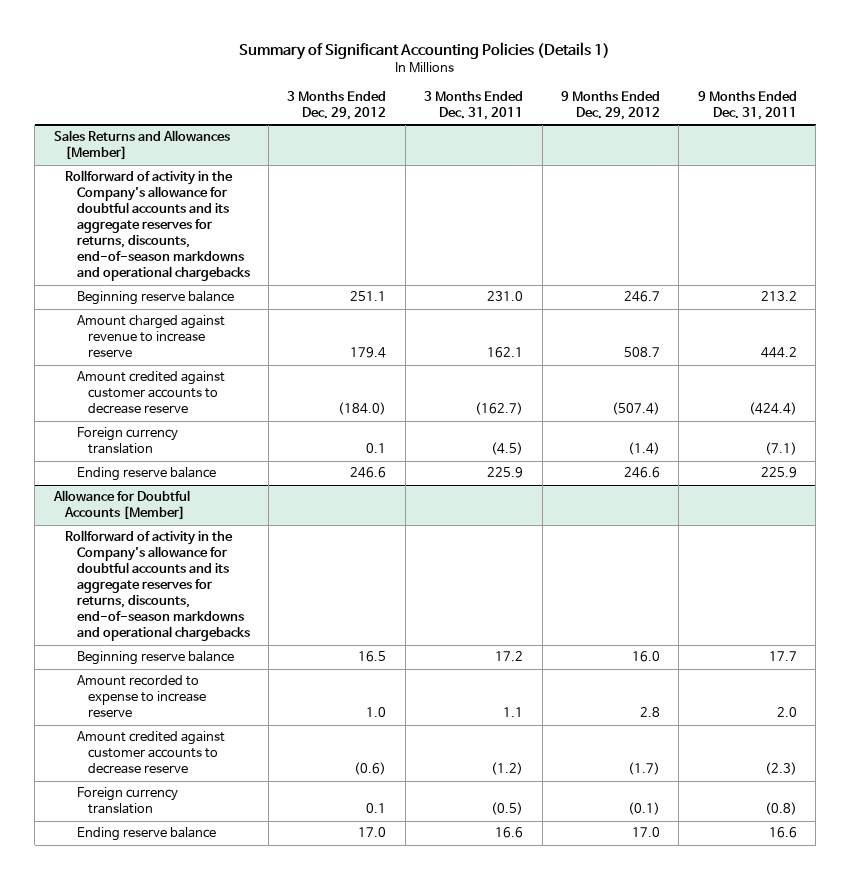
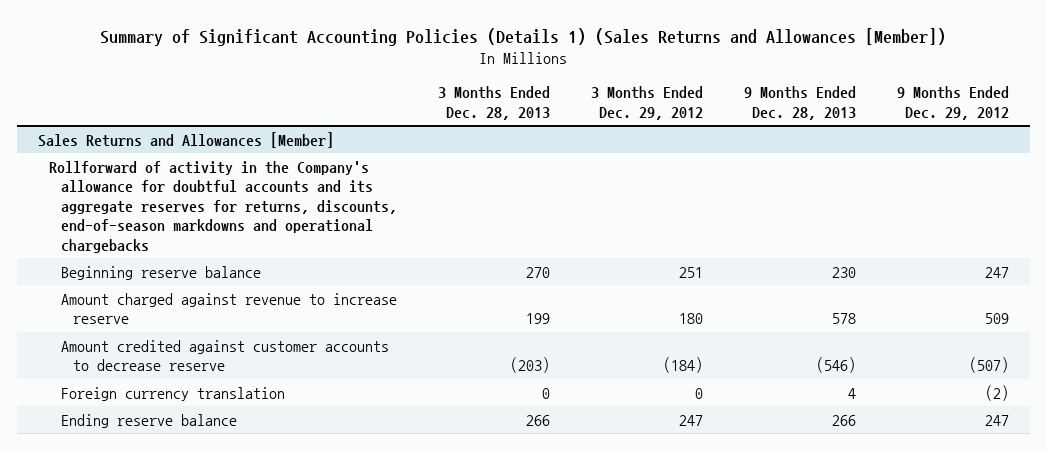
[239,41,611,60] Summary of Significant Accounting Policies (Details 1) -> [100,27,947,46] Summary of Significant Accounting Policies (Details 1) (Sales Returns and Allowances [Member])
[424,91,524,121] 3 Months Ended Dec. 31, 2011 -> none
[697,91,797,121] 9 Months Ended Dec. 31, 2011 -> none
none -> [438,86,551,120] 3 Months Ended Dec. 28, 2013
none -> [744,86,857,120] 9 Months Ended Dec. 28, 2013
[52,490,190,521] Allowance for Doubtful Accounts [Member] -> none
[65,530,250,642] Rollforward of activity in the Company's allowance for doubtful accounts and its aggregate reserves for returns, discounts, end-of-season markdowns and operational chargebacks -> none
[76,651,234,666] Beginning reserve balance -> none
[76,675,206,718] Amount recorded to expense to increase reserve -> none
[76,731,225,775] Amount credited against customer accounts to decrease reserve -> none
[76,787,178,815] Foreign currency translation -> none
[76,827,216,842] Ending reserve balance -> none
[350,291,387,302] 251.1 -> [679,266,704,278] 251
[624,291,661,303] 246.7 -> [985,266,1010,278] 247
[350,347,387,359] 179.4 -> [679,313,704,325] 180
[624,347,661,358] 508.7 -> [985,313,1010,325] 509
[338,402,387,416] (184.0) -> [663,357,704,374] (184)
[612,402,661,416] (507.4) -> [969,357,1010,374] (507)
[366,443,387,454] 0.1 -> [695,387,704,399] 0
[628,442,661,456] (1.4) -> [985,384,1010,401] (2)
[350,467,387,479] 246.6 -> [679,414,704,426] 247
[624,467,661,479] 246.6 -> [985,414,1010,426] 247

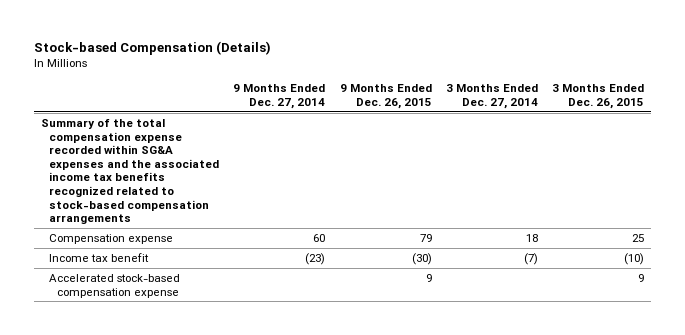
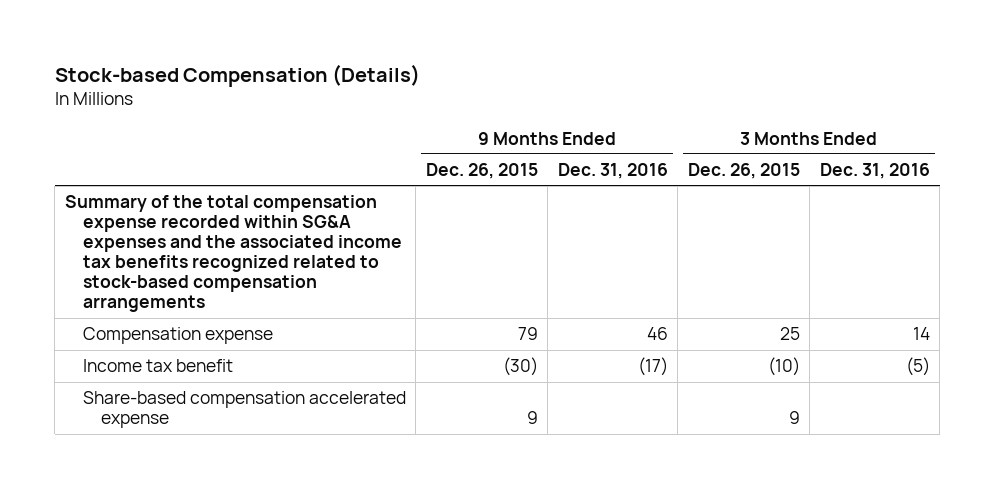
[233,84,326,110] 9 Months Ended Dec. 27, 2014 -> none
[445,84,538,110] 3 Months Ended Dec. 27, 2014 -> none
none -> [557,163,668,180] Dec. 31, 2016
none -> [819,163,930,180] Dec. 31, 2016
[49,273,181,298] Accelerated stock-based compensation expense -> [83,391,407,429] Share-based compensation accelerated expense

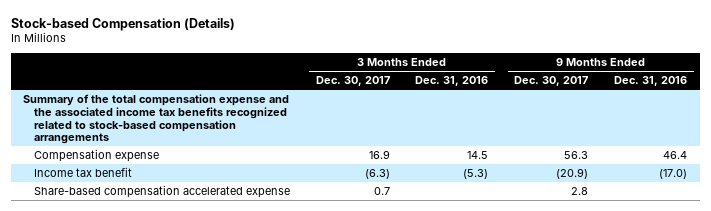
[425,163,538,180] Dec. 26, 2015 -> none
[687,163,800,180] Dec. 26, 2015 -> none
none -> [315,76,390,87] Dec. 30, 2017
none -> [514,76,589,87] Dec. 30, 2017
[64,195,403,313] Summary of the total compensation expense recorded within SG&A expenses and the associated income tax benefits recognized related to stock-based compensation arrangements -> [23,94,290,145] Summary of the total compensation expense and the associated income tax benefits recognized related to stock-based compensation arrangements
[646,327,668,341] 46 -> [663,151,688,160] 46.4
[912,327,930,341] 14 -> [467,151,489,160] 14.5
[637,357,668,377] (17) -> [659,169,688,180] (17.0)
[905,357,930,377] (5) -> [463,169,489,180] (5.3)

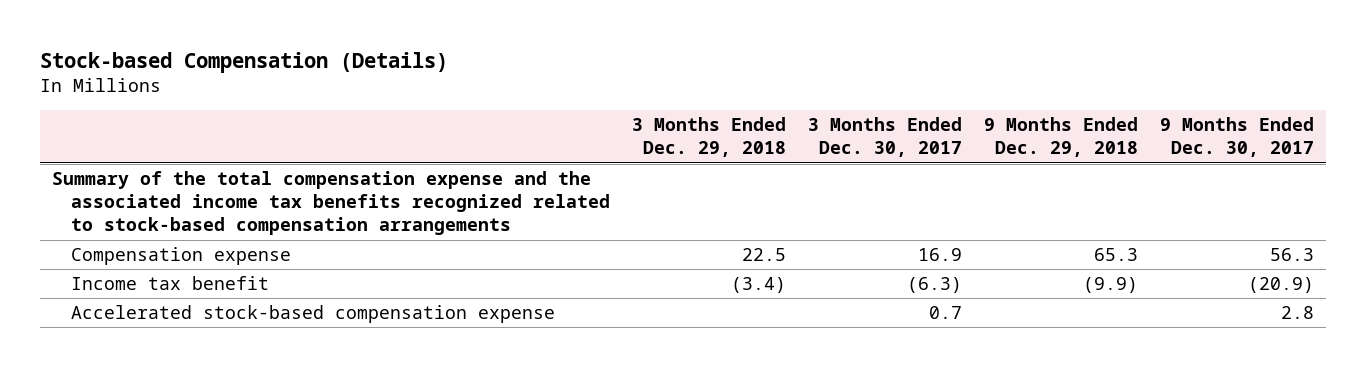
[415,76,489,87] Dec. 31, 2016 -> none
[614,76,688,87] Dec. 31, 2016 -> none
none -> [631,117,786,158] 3 Months Ended Dec. 29, 2018
none -> [984,117,1139,158] 9 Months Ended Dec. 29, 2018
[33,185,290,199] Share-based compensation accelerated expense -> [70,305,555,324] Accelerated stock-based compensation expense

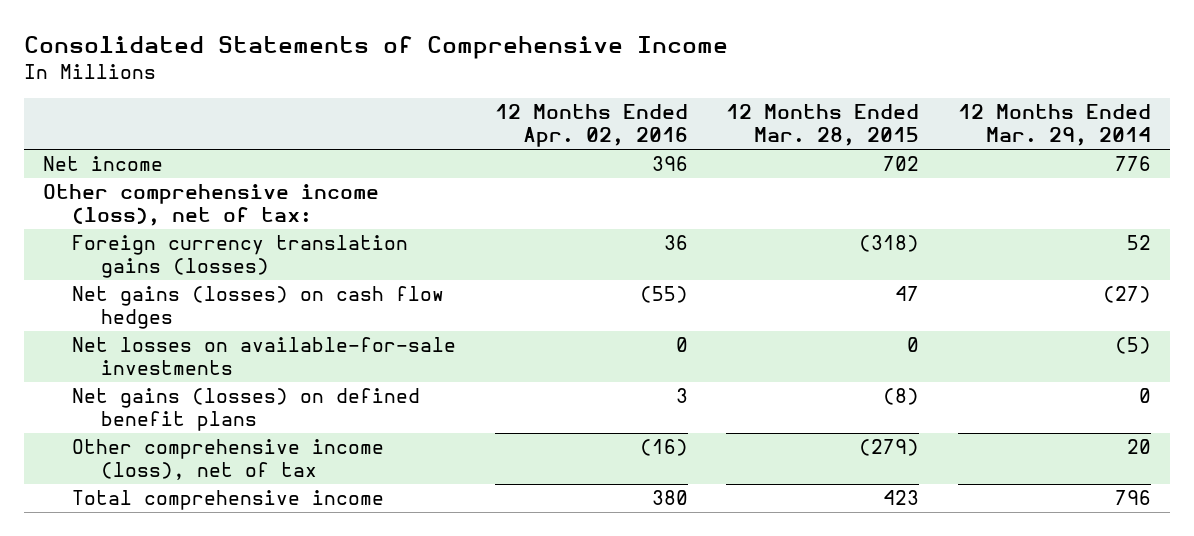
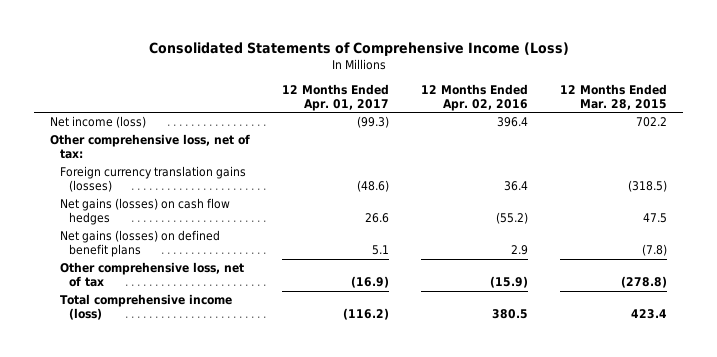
[24,36,729,60] Consolidated Statements of Comprehensive Income -> [148,41,569,56] Consolidated Statements of Comprehensive Income (Loss)
[957,104,1151,147] 12 Months Ended Mar. 29, 2014 -> none
none -> [282,83,390,111] 12 Months Ended Apr. 01, 2017
[72,337,457,376] Net losses on available-for-sale investments -> none
[43,156,164,172] Net income -> [50,116,147,129] Net income (loss)
[651,156,688,172] 396 -> [497,117,529,128] 396.4
[883,156,920,172] 702 -> [636,117,668,128] 702.2
[43,184,380,227] Other comprehensive income (loss), net of tax: -> [50,134,251,160] Other comprehensive loss, net of tax:
[663,235,688,251] 36 -> [504,181,529,192] 36.4
[859,235,920,253] (318) -> [628,180,668,193] (318.5)
[639,286,688,304] (55) -> [496,212,529,225] (55.2)
[895,286,920,302] 47 -> [643,213,668,224] 47.5
[675,388,688,404] 3 -> [511,245,529,256] 2.9
[883,388,920,406] (8) -> [642,244,668,257] (7.8)
[72,439,385,481] Other comprehensive income (loss), net of tax -> [59,262,244,288] Other comprehensive loss, net of tax
[639,439,688,457] (16) -> [490,276,529,289] (15.9)
[859,439,920,457] (279) -> [621,276,668,289] (278.8)
[72,490,385,511] Total comprehensive income -> [59,294,232,321] Total comprehensive income (loss)
[651,490,688,506] 380 -> [492,309,529,320] 380.5
[883,490,920,506] 423 -> [631,309,668,320] 423.4

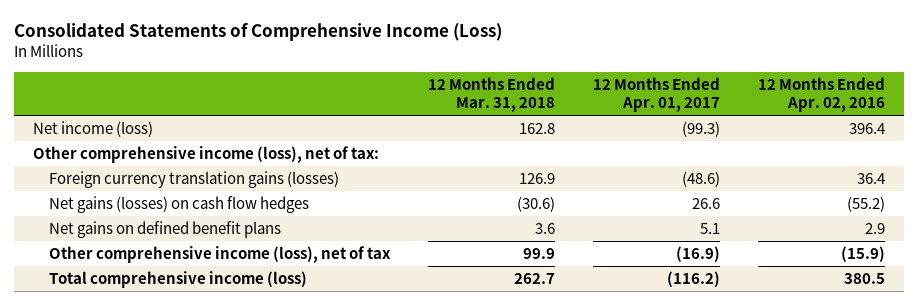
[560,83,668,110] 12 Months Ended Mar. 28, 2015 -> none
none -> [427,76,555,113] 12 Months Ended Mar. 31, 2018
[50,134,251,160] Other comprehensive loss, net of tax: -> [33,146,380,164] Other comprehensive income (loss), net of tax:
[59,230,220,258] Net gains (losses) on defined benefit plans -> [48,221,281,239] Net gains on defined benefit plans
[59,262,244,288] Other comprehensive loss, net of tax -> [48,246,391,264] Other comprehensive income (loss), net of tax

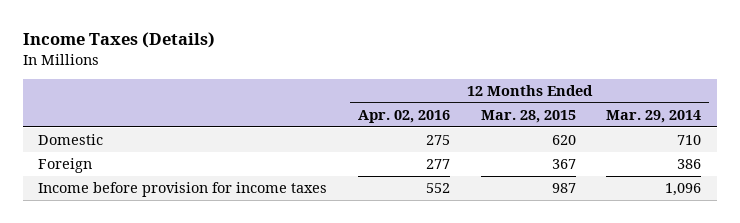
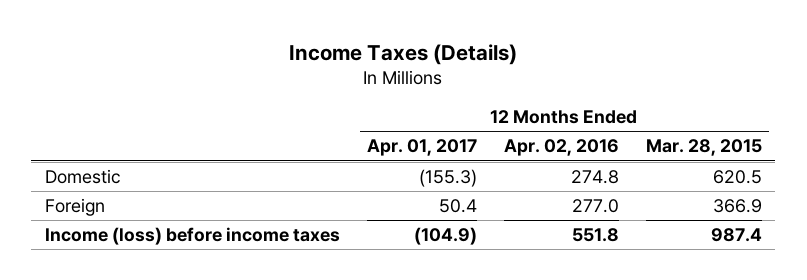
[606,109,702,123] Mar. 29, 2014 -> none
none -> [366,139,477,157] Apr. 01, 2017
[426,135,451,146] 275 -> [570,170,619,185] 274.8
[551,135,576,146] 620 -> [712,170,762,185] 620.5
[426,159,451,170] 277 -> [571,199,619,214] 277.0
[551,159,576,170] 367 -> [712,199,762,214] 366.9
[38,182,328,198] Income before provision for income taxes -> [44,227,340,246] Income (loss) before income taxes
[426,183,451,194] 552 -> [571,228,619,243] 551.8
[551,183,576,194] 987 -> [710,228,762,243] 987.4

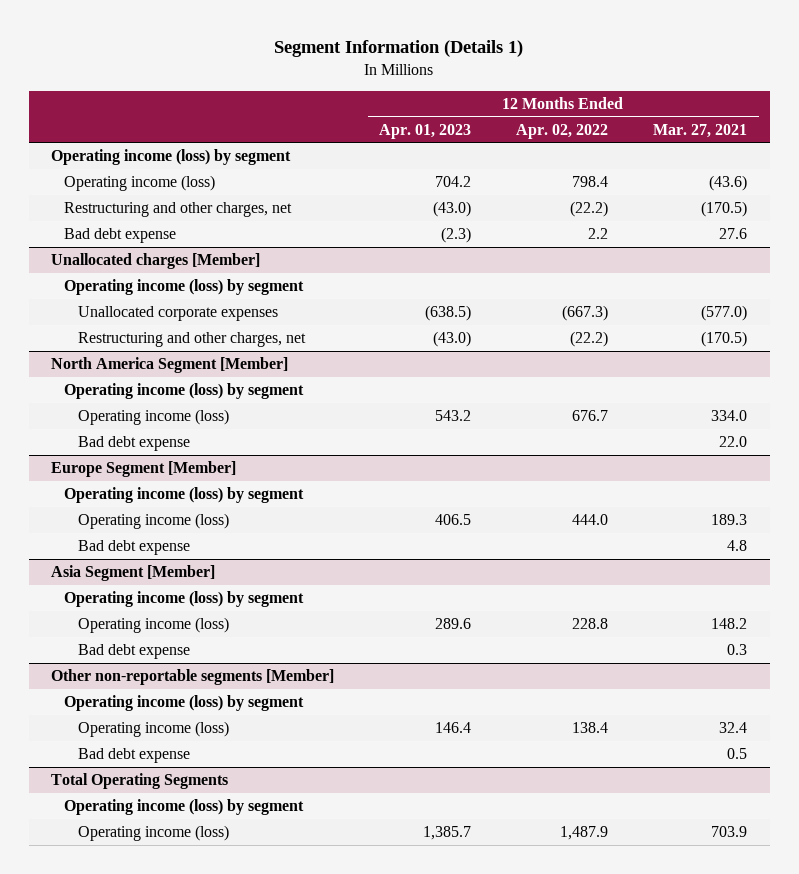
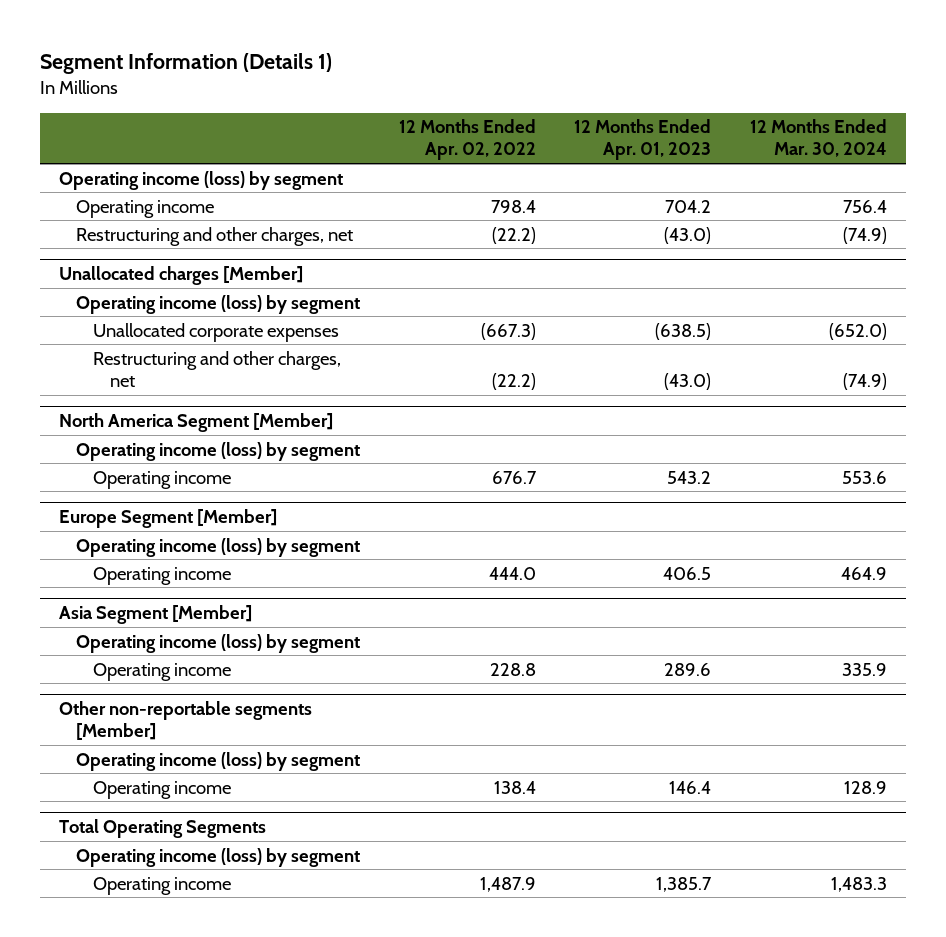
[653,123,748,138] Mar. 27, 2021 -> none
none -> [749,119,887,158] 12 Months Ended Mar. 30, 2024
[64,175,216,192] Operating income (loss) -> [76,199,215,218] Operating income
[64,228,177,244] Bad debt expense -> none
[77,436,190,452] Bad debt expense -> none
[77,409,229,426] Operating income (loss) -> [93,470,232,489] Operating income
[77,540,190,556] Bad debt expense -> none
[77,513,229,530] Operating income (loss) -> [93,566,232,585] Operating income
[77,644,190,660] Bad debt expense -> none
[77,617,229,634] Operating income (loss) -> [93,662,232,681] Operating income
[77,748,190,764] Bad debt expense -> none
[77,721,229,738] Operating income (loss) -> [93,780,232,799] Operating income
[77,825,229,842] Operating income (loss) -> [93,876,232,895] Operating income

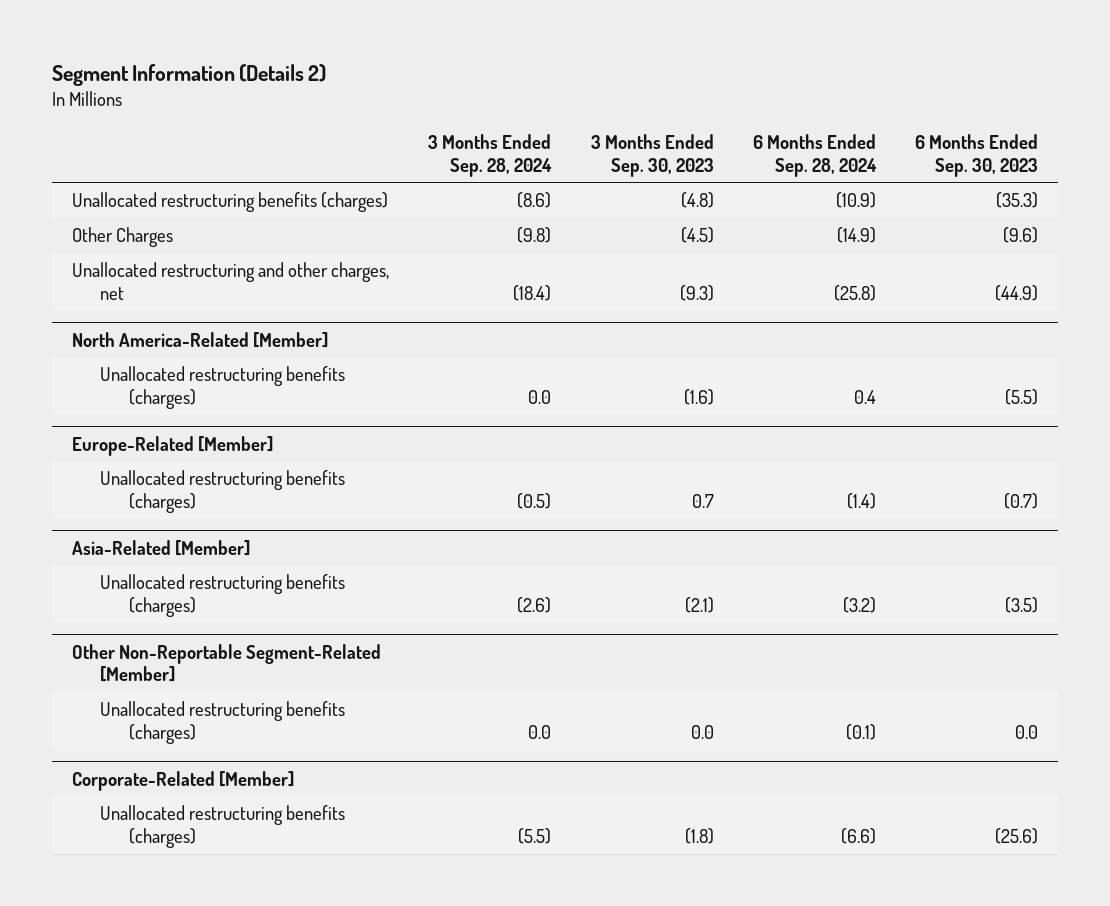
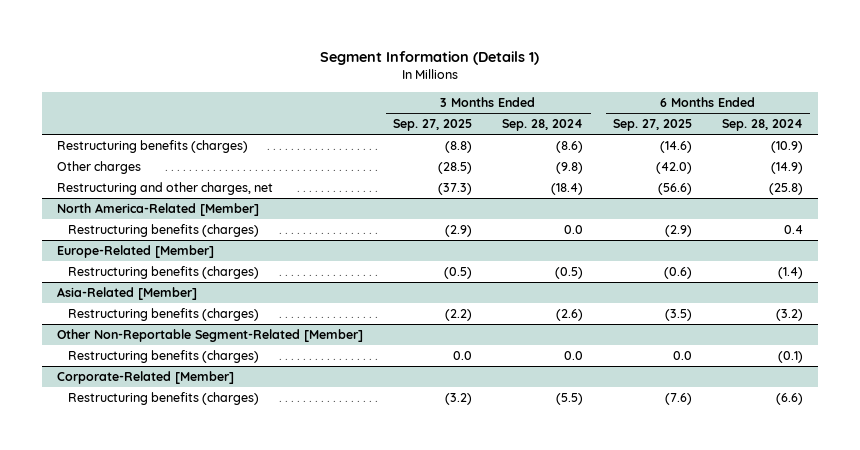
[52,64,327,87] Segment Information (Details 2) -> [320,51,540,66] Segment Information (Details 1)
[590,134,714,177] 3 Months Ended Sep. 30, 2023 -> none
[914,134,1038,177] 6 Months Ended Sep. 30, 2023 -> none
none -> [393,119,473,132] Sep. 27, 2025
none -> [613,119,693,132] Sep. 27, 2025
[72,192,389,213] Unallocated restructuring benefits (charges) -> [57,140,249,154] Restructuring benefits (charges)
[72,227,174,248] Other Charges -> [57,161,142,175] Other charges
[72,262,390,300] Unallocated restructuring and other charges, net -> [57,182,274,196] Restructuring and other charges, net
[100,366,346,409] Unallocated restructuring benefits (charges) -> [67,224,259,238] Restructuring benefits (charges)
[100,470,346,513] Unallocated restructuring benefits (charges) -> [67,266,259,280] Restructuring benefits (charges)
[100,574,346,617] Unallocated restructuring benefits (charges) -> [67,308,259,322] Restructuring benefits (charges)
[100,701,346,744] Unallocated restructuring benefits (charges) -> [67,350,259,364] Restructuring benefits (charges)
[100,805,346,848] Unallocated restructuring benefits (charges) -> [67,392,259,406] Restructuring benefits (charges)

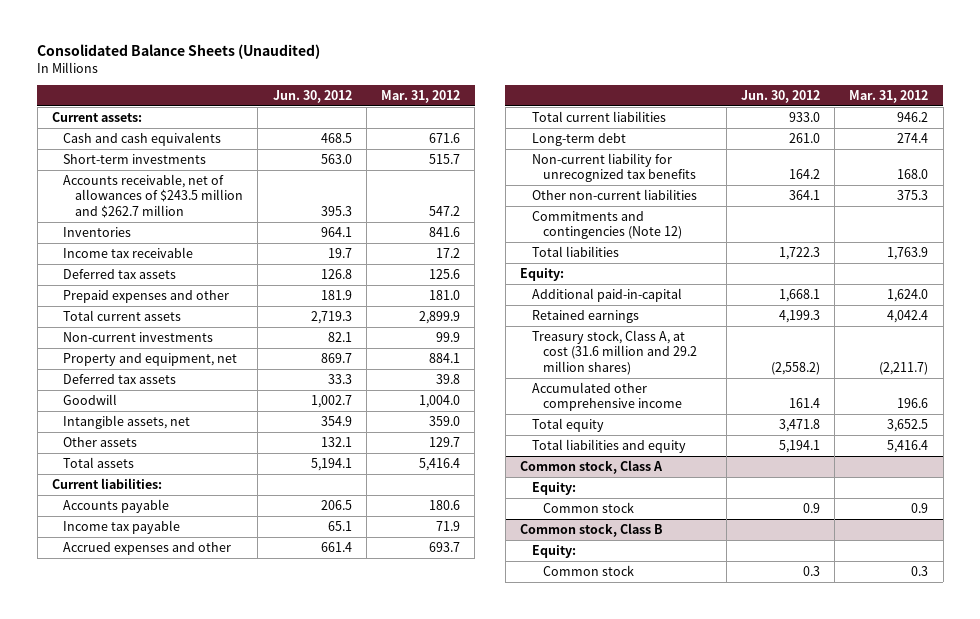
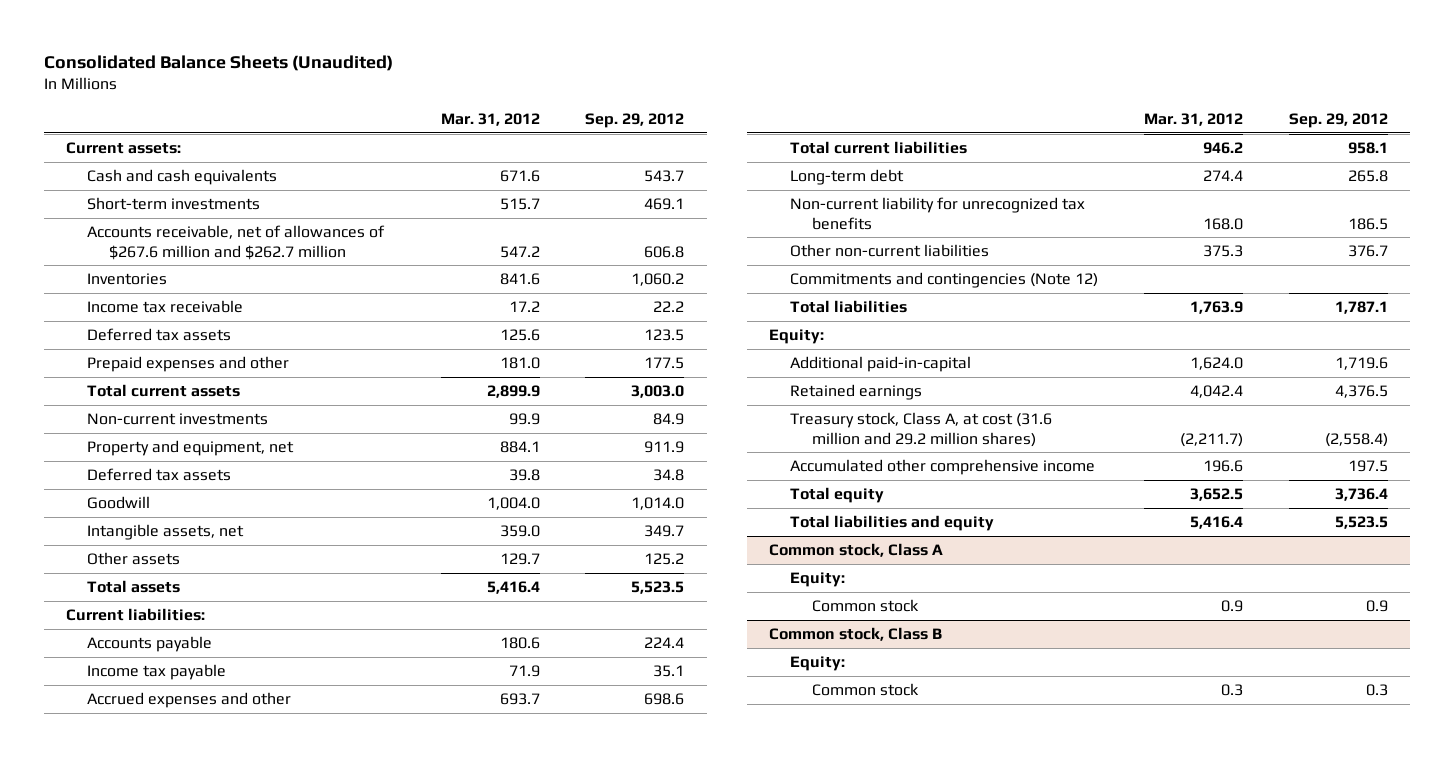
[272,89,352,103] Jun. 30, 2012 -> none
none -> [585,112,685,128] Sep. 29, 2012
[63,173,244,218] Accounts receivable, net of allowances of $243.5 million and $262.7 million -> [87,224,386,260] Accounts receivable, net of allowances of $267.6 million and $262.7 million

